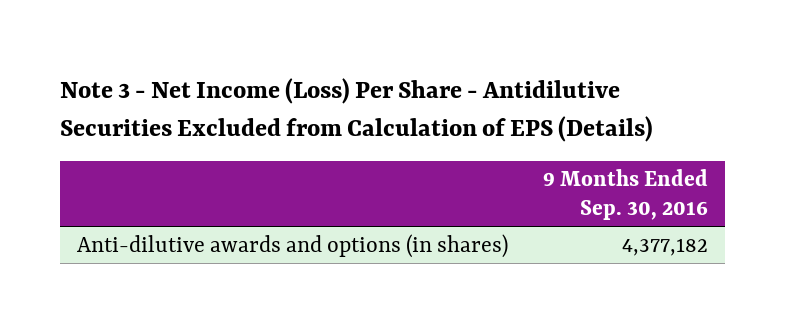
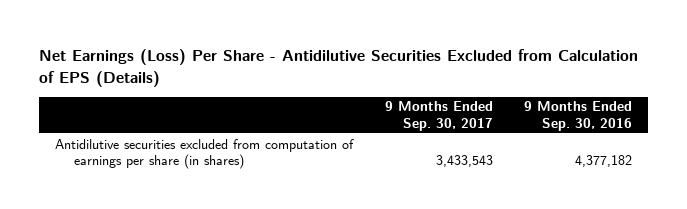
[60,78,654,143] Note 3 - Net Income (Loss) Per Share - Antidilutive Securities Excluded from Calculation of EPS (Details) -> [39,48,639,87] Net Earnings (Loss) Per Share - Antidilutive Securities Excluded from Calculation of EPS (Details)
none -> [384,101,493,131] 9 Months Ended Sep. 30, 2017
[77,234,509,259] Anti-dilutive awards and options (in shares) -> [55,138,355,170] Antidilutive securities excluded from computation of earnings per share (in shares)

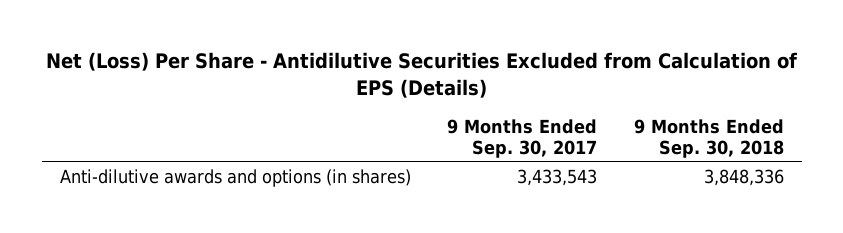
[39,48,639,87] Net Earnings (Loss) Per Share - Antidilutive Securities Excluded from Calculation of EPS (Details) -> [45,52,797,99] Net (Loss) Per Share - Antidilutive Securities Excluded from Calculation of EPS (Details)
[524,101,633,131] 9 Months Ended Sep. 30, 2016 -> none
none -> [633,119,784,158] 9 Months Ended Sep. 30, 2018
[55,138,355,170] Antidilutive securities excluded from computation of earnings per share (in shares) -> [59,169,411,188] Anti-dilutive awards and options (in shares)

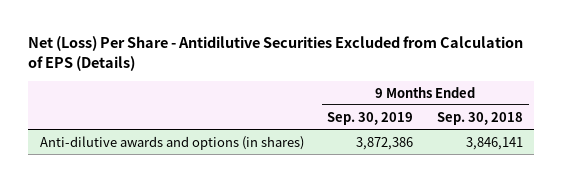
[447,119,598,158] 9 Months Ended Sep. 30, 2017 -> none
none -> [327,111,414,125] Sep. 30, 2019
[703,169,784,187] 3,848,336 -> [465,136,523,150] 3,846,141

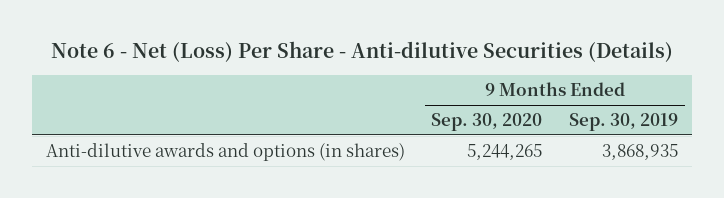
[28,36,524,72] Net (Loss) Per Share - Antidilutive Securities Excluded from Calculation of EPS (Details) -> [50,41,673,63] Note 6 - Net (Loss) Per Share - Anti-dilutive Securities (Details)
[436,111,523,125] Sep. 30, 2018 -> none
none -> [431,113,543,132] Sep. 30, 2020
[356,136,414,150] 3,872,386 -> [602,143,679,160] 3,868,935

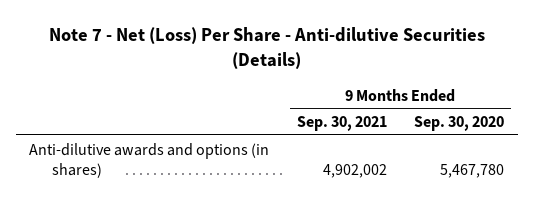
[50,41,673,63] Note 6 - Net (Loss) Per Share - Anti-dilutive Securities (Details) -> [48,26,485,69] Note 7 - Net (Loss) Per Share - Anti-dilutive Securities (Details)
[569,113,679,132] Sep. 30, 2019 -> none
none -> [296,115,387,131] Sep. 30, 2021
[467,143,543,160] 5,244,265 -> [440,164,505,179] 5,467,780

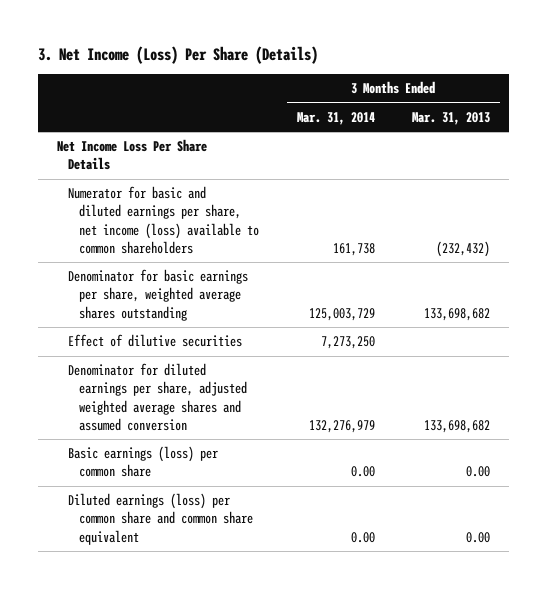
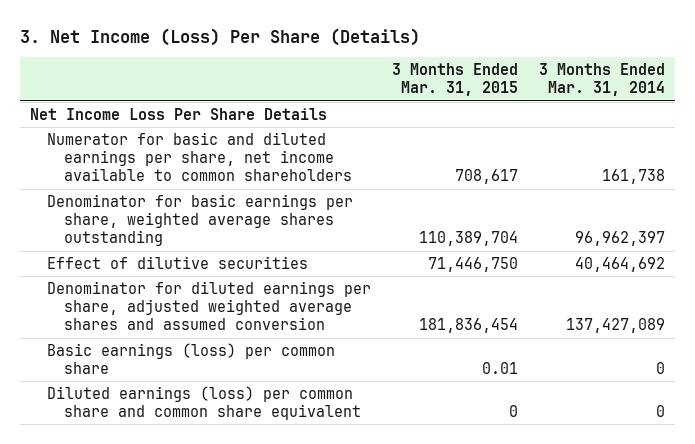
[412,112,491,126] Mar. 31, 2013 -> none
none -> [391,63,518,97] 3 Months Ended Mar. 31, 2015
[67,186,259,254] Numerator for basic and diluted earnings per share, net income (loss) available to common shareholders -> [47,132,353,182] Numerator for basic and diluted earnings per share, net income available to common shareholders
[308,307,375,321] 125,003,729 -> [574,231,665,247] 96,962,397
[320,336,375,350] 7,273,250 -> [574,257,665,273] 40,464,692
[308,419,375,433] 132,276,979 -> [565,318,665,334] 137,427,089
[350,466,375,478] 0.00 -> [655,362,665,375] 0
[350,531,375,543] 0.00 -> [655,405,665,418] 0

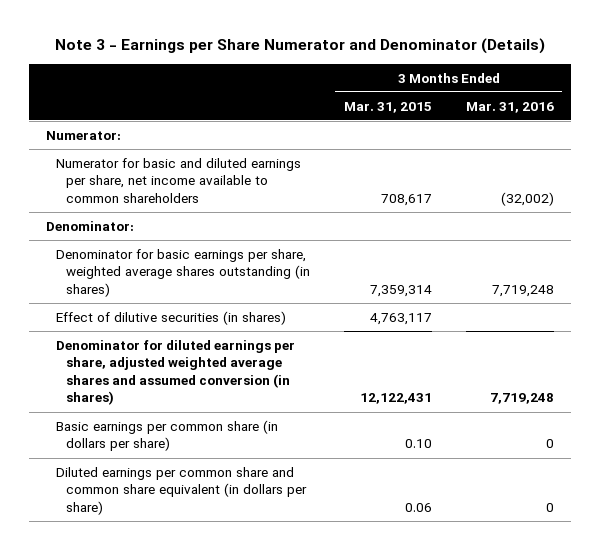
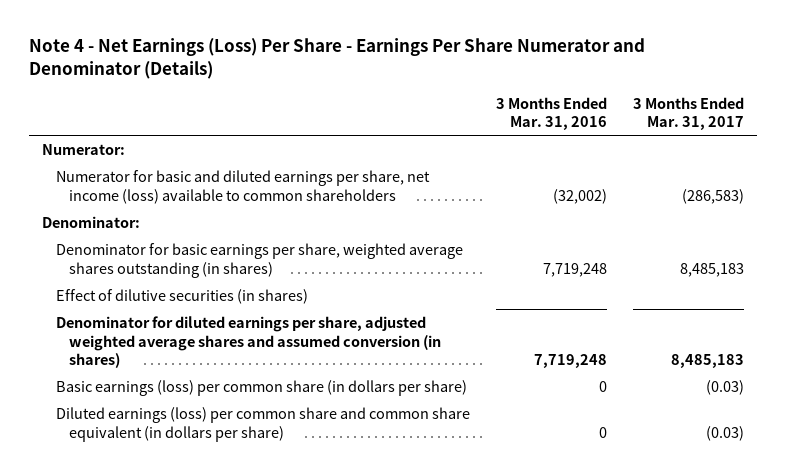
[54,38,545,55] Note 3 - Earnings per Share Numerator and Denominator (Details) -> [29,38,646,79] Note 4 - Net Earnings (Loss) Per Share - Earnings Per Share Numerator and Denominator (Details)
[343,101,432,113] Mar. 31, 2015 -> none
none -> [632,96,744,131] 3 Months Ended Mar. 31, 2017
[55,157,301,203] Numerator for basic and diluted earnings per share, net income available to common shareholders -> [55,169,430,204] Numerator for basic and diluted earnings per share, net income (loss) available to common shareholders
[55,419,278,452] Basic earnings per common share (in dollars per share) -> [55,379,467,396] Basic earnings (loss) per common share (in dollars per share)
[55,466,308,515] Diluted earnings per common share and common share equivalent (in dollars per share) -> [55,406,470,442] Diluted earnings (loss) per common share and common share equivalent (in dollars per share)

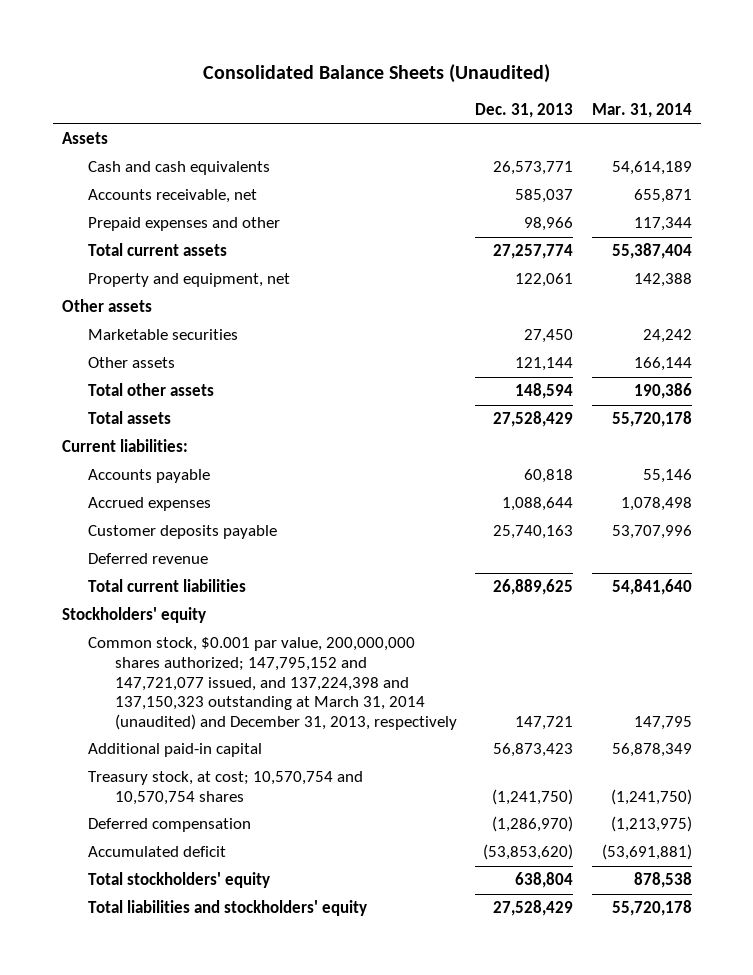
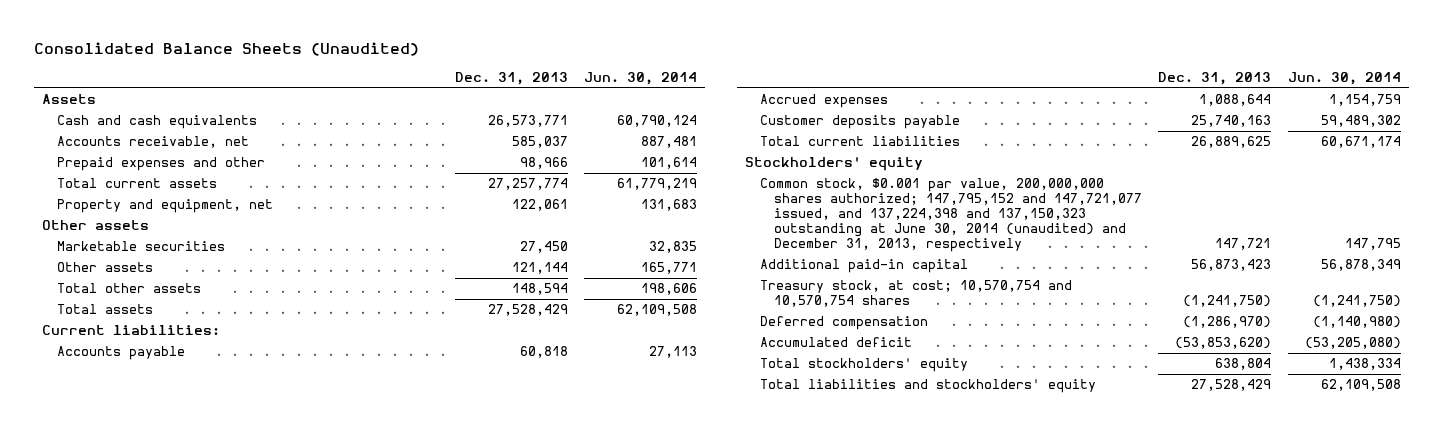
[591,103,692,119] Mar. 31, 2014 -> none
none -> [584,72,698,86] Jun. 30, 2014
[88,553,209,565] Deferred revenue -> none
[88,637,457,730] Common stock, $0.001 par value, 200,000,000 shares authorized; 147,795,152 and 147,721,077 issued, and 137,224,398 and 137,150,323 outstanding at March 31, 2014 (unaudited) and December 31, 2013, respectively -> [759,178,1143,253] Common stock, $0.001 par value, 200,000,000 shares authorized; 147,795,152 and 147,721,077 issued, and 137,224,398 and 137,150,323 outstanding at June 30, 2014 (unaudited) and December 31, 2013, respectively

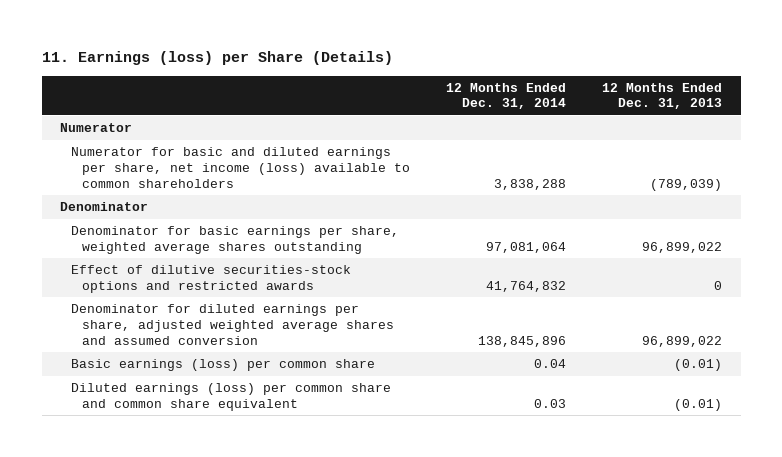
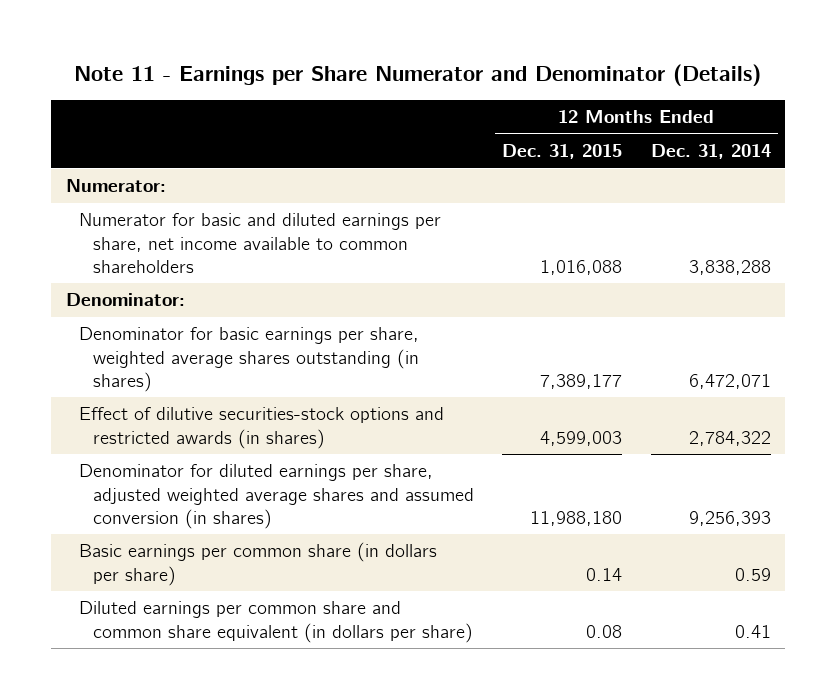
[41,51,393,66] 11. Earnings (loss) per Share (Details) -> [74,63,762,86] Note 11 - Earnings per Share Numerator and Denominator (Details)
[602,82,723,110] 12 Months Ended Dec. 31, 2013 -> none
none -> [502,144,623,160] Dec. 31, 2015
[59,123,132,133] Numerator -> [65,179,166,193] Numerator:
[70,147,410,188] Numerator for basic and diluted earnings per share, net income (loss) available to common shareholders -> [79,213,442,273] Numerator for basic and diluted earnings per share, net income available to common shareholders
[59,202,148,212] Denominator -> [65,293,185,307] Denominator:
[70,226,399,254] Denominator for basic earnings per share, weighted average shares outstanding -> [79,327,420,392] Denominator for basic earnings per share, weighted average shares outstanding (in shares)
[486,241,567,253] 97,081,064 -> [688,373,771,389] 6,472,071
[70,265,351,293] Effect of dilutive securities-stock options and restricted awards -> [79,407,445,449] Effect of dilutive securities-stock options and restricted awards (in shares)
[486,280,567,292] 41,764,832 -> [688,430,771,446] 2,784,322
[70,304,394,345] Denominator for diluted earnings per share, adjusted weighted average shares and assumed conversion -> [79,464,475,529] Denominator for diluted earnings per share, adjusted weighted average shares and assumed conversion (in shares)
[478,335,567,347] 138,845,896 -> [688,510,771,526] 9,256,393
[70,359,375,372] Basic earnings (loss) per common share -> [79,542,438,586] Basic earnings per common share (in dollars per share)
[534,359,567,369] 0.04 -> [734,567,771,581] 0.59
[70,383,391,411] Diluted earnings (loss) per common share and common share equivalent -> [79,601,474,643] Diluted earnings per common share and common share equivalent (in dollars per share)
[534,398,567,408] 0.03 -> [734,624,771,638] 0.41

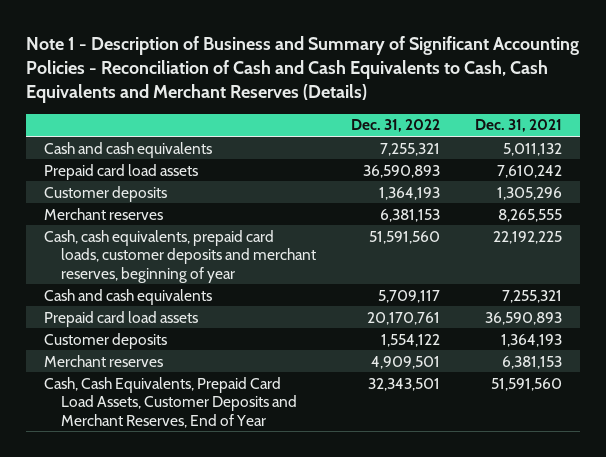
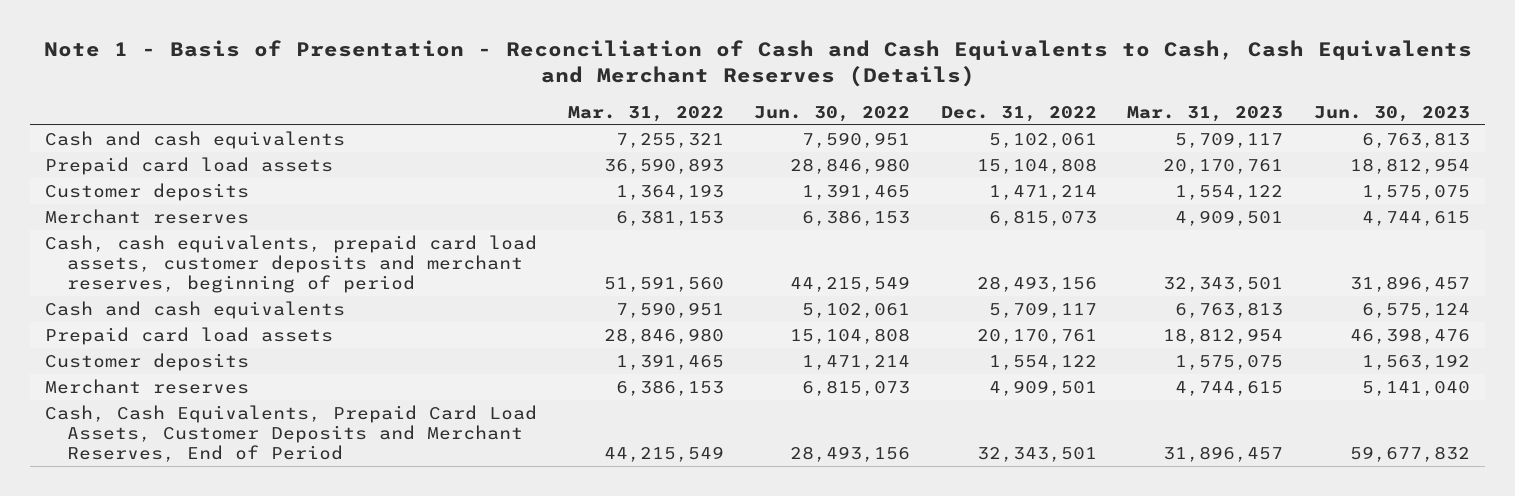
[26,36,580,104] Note 1 - Description of Business and Summary of Significant Accounting Policies - Reconciliation of Cash and Cash Equivalents to Cash, Cash Equivalents and Merchant Reserves (Details) -> [43,39,1472,87] Note 1 - Basis of Presentation - Reconciliation of Cash and Cash Equivalents to Cash, Cash Equivalents and Merchant Reserves (Details)
[475,119,563,133] Dec. 31, 2021 -> none
none -> [567,105,724,122] Mar. 31, 2022
none -> [754,105,911,122] Jun. 30, 2022
none -> [1127,105,1284,122] Mar. 31, 2023
none -> [1313,105,1470,122] Jun. 30, 2023
[380,142,441,156] 7,255,321 -> [988,132,1097,148] 5,102,061
[363,164,441,178] 36,590,893 -> [976,157,1097,174] 15,104,808
[379,186,441,200] 1,364,193 -> [988,184,1097,200] 1,471,214
[380,208,441,222] 6,381,153 -> [988,209,1097,226] 6,815,073
[43,229,317,283] Cash, cash equivalents, prepaid card loads, customer deposits and merchant reserves, beginning of year -> [45,234,538,294] Cash, cash equivalents, prepaid card load assets, customer deposits and merchant reserves, beginning of period
[369,230,441,244] 51,591,560 -> [976,276,1097,293] 28,493,156
[43,376,298,428] Cash, Cash Equivalents, Prepaid Card Load Assets, Customer Deposits and Merchant Reserves, End of Year -> [45,404,538,463] Cash, Cash Equivalents, Prepaid Card Load Assets, Customer Deposits and Merchant Reserves, End of Period

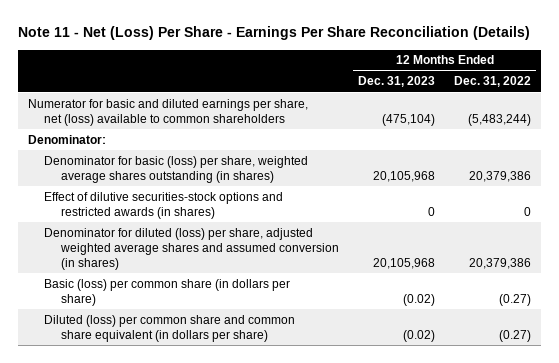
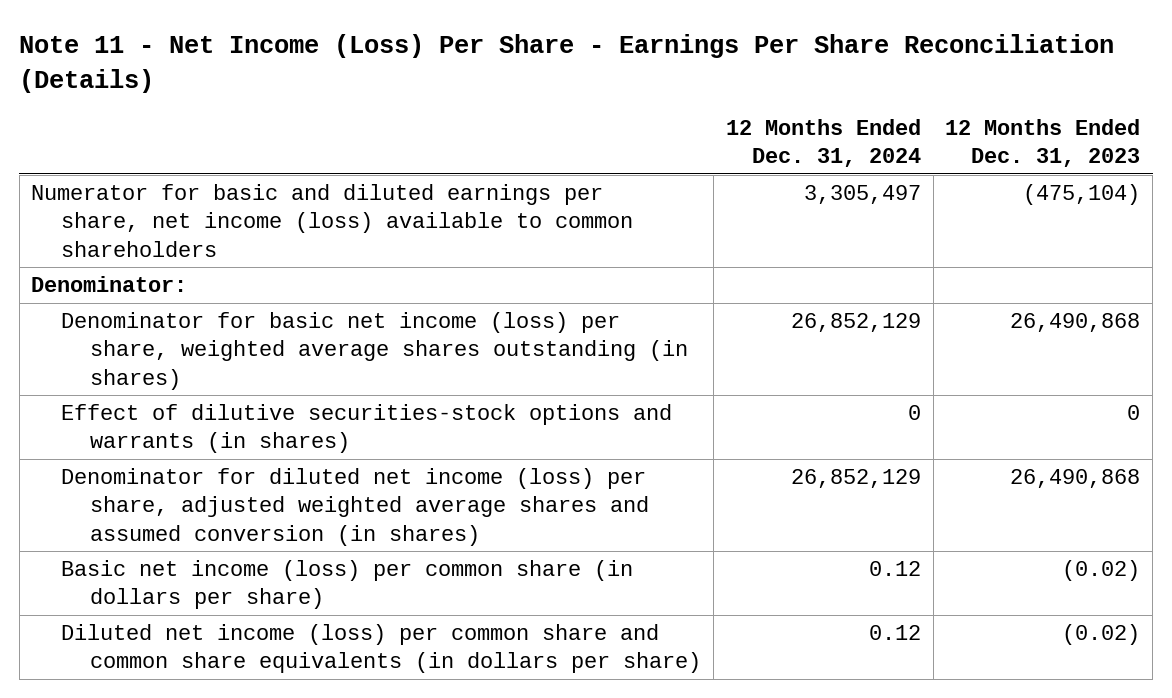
[18,26,531,41] Note 11 - Net (Loss) Per Share - Earnings Per Share Reconciliation (Details) -> [19,34,1115,93] Note 11 - Net Income (Loss) Per Share - Earnings Per Share Reconciliation (Details)
[454,76,532,88] Dec. 31, 2022 -> none
none -> [725,118,921,168] 12 Months Ended Dec. 31, 2024
[28,98,309,126] Numerator for basic and diluted earnings per share, net (loss) available to common shareholders -> [31,184,633,257] Numerator for basic and diluted earnings per share, net income (loss) available to common shareholders
[44,155,309,183] Denominator for basic (loss) per share, weighted average shares outstanding (in shares) -> [60,312,689,390] Denominator for basic net income (loss) per share, weighted average shares outstanding (in shares)
[373,170,436,182] 20,105,968 -> [1010,313,1141,333] 26,490,868
[44,191,284,219] Effect of dilutive securities-stock options and restricted awards (in shares) -> [60,404,672,454] Effect of dilutive securities-stock options and warrants (in shares)
[44,227,339,270] Denominator for diluted (loss) per share, adjusted weighted average shares and assumed conversion (in shares) -> [60,468,650,546] Denominator for diluted net income (loss) per share, adjusted weighted average shares and assumed conversion (in shares)
[373,257,436,269] 20,105,968 -> [1010,469,1141,489] 26,490,868
[44,278,291,306] Basic (loss) per common share (in dollars per share) -> [60,560,633,610] Basic net income (loss) per common share (in dollars per share)
[44,314,296,342] Diluted (loss) per common share and common share equivalent (in dollars per share) -> [60,624,702,674] Diluted net income (loss) per common share and common share equivalents (in dollars per share)

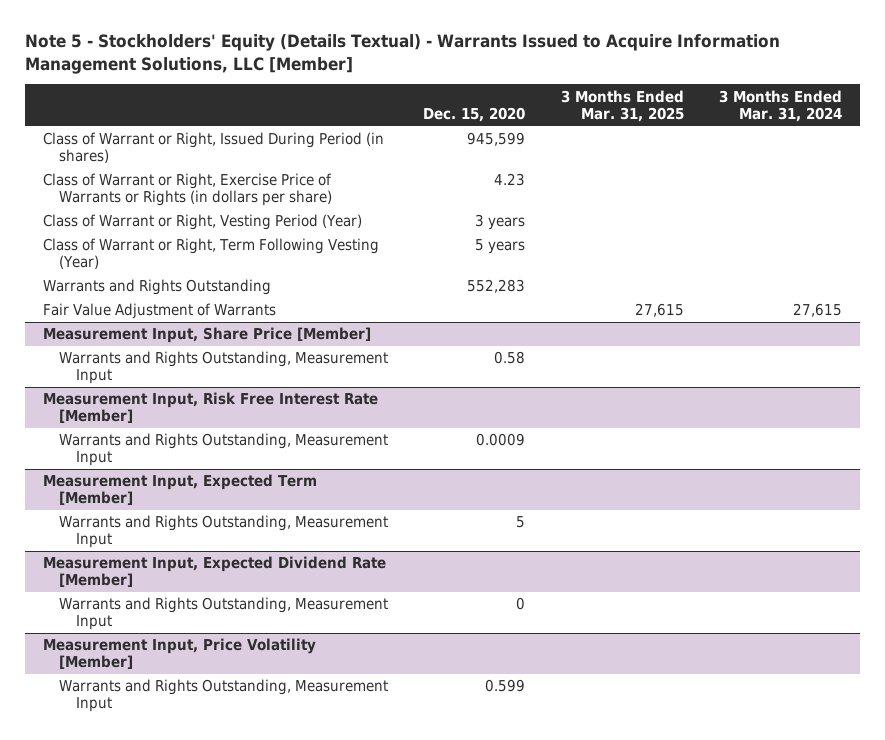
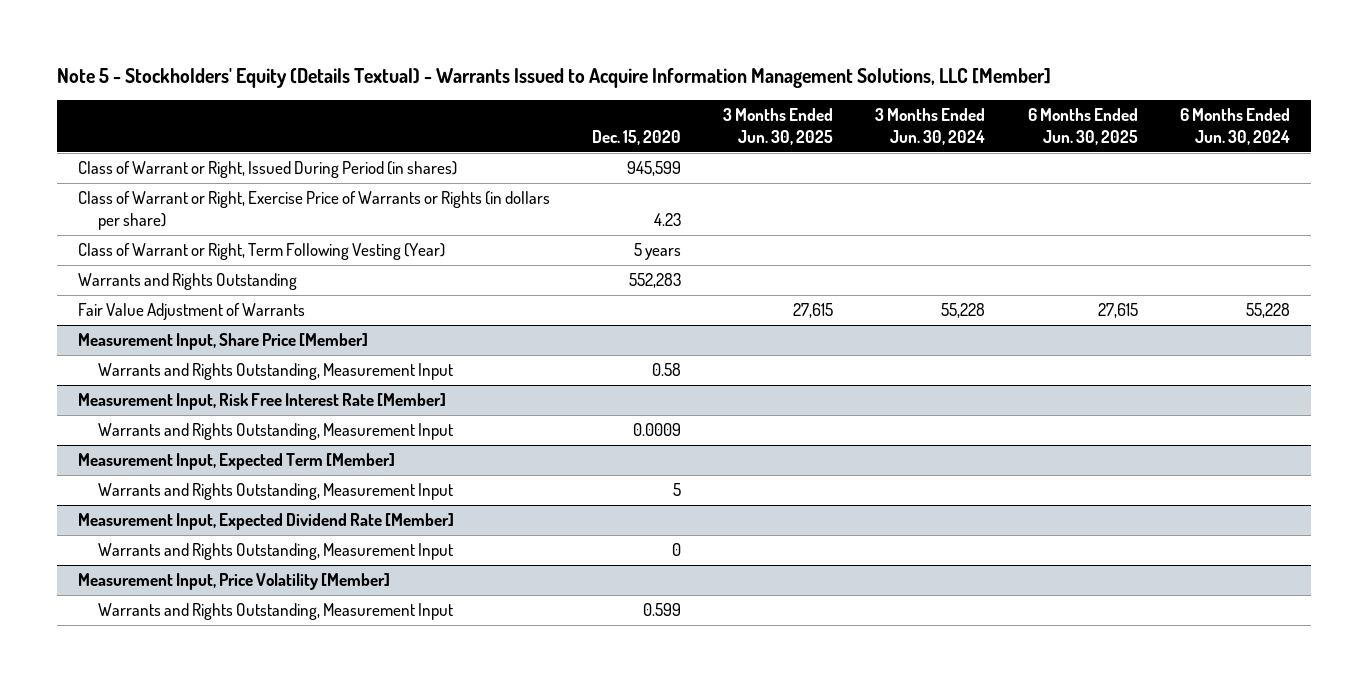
[560,89,684,122] 3 Months Ended Mar. 31, 2025 -> none
[719,89,843,122] 3 Months Ended Mar. 31, 2024 -> none
none -> [723,108,834,145] 3 Months Ended Jun. 30, 2025
none -> [875,108,986,145] 3 Months Ended Jun. 30, 2024
none -> [1027,108,1138,145] 6 Months Ended Jun. 30, 2025
none -> [1179,108,1290,145] 6 Months Ended Jun. 30, 2024
[42,214,362,231] Class of Warrant or Right, Vesting Period (Year) -> none

